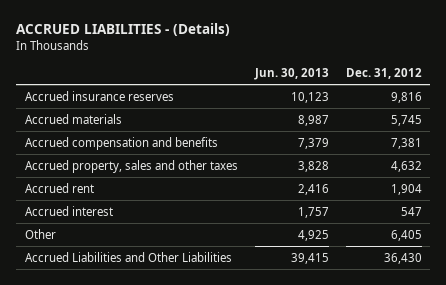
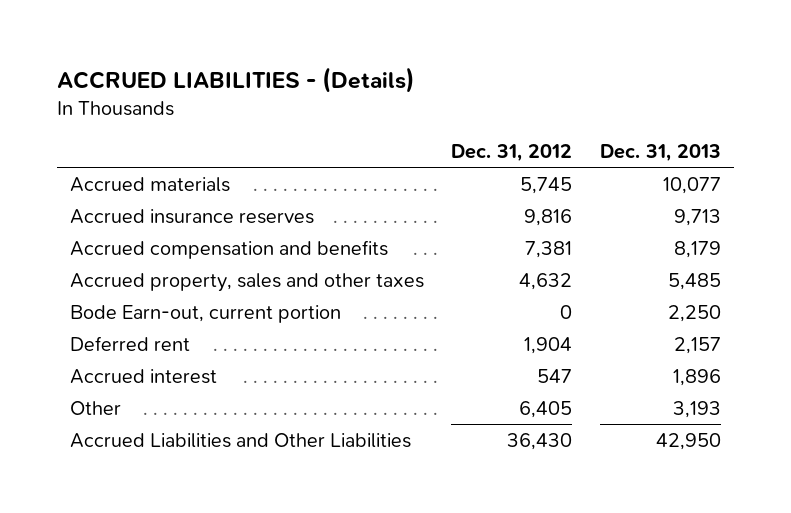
[253,67,329,80] Jun. 30, 2013 -> none
none -> [599,143,721,162] Dec. 31, 2013
[24,90,174,101] Accrued insurance reserves -> [70,208,315,224] Accrued insurance reserves
none -> [70,304,342,323] Bode Earn-out, current portion
[24,182,94,193] Accrued rent -> [70,335,191,351] Deferred rent

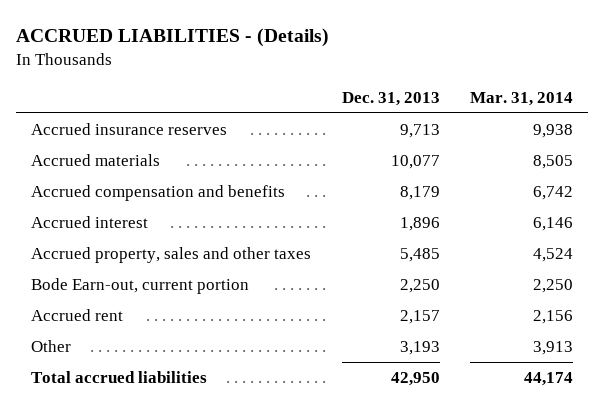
[451,143,573,162] Dec. 31, 2012 -> none
none -> [470,91,574,106] Mar. 31, 2014
[70,176,231,192] Accrued materials -> [30,154,160,167] Accrued materials
[70,368,218,384] Accrued interest -> [30,216,148,229] Accrued interest
[70,335,191,351] Deferred rent -> [30,309,123,322] Accrued rent
[70,432,412,448] Accrued Liabilities and Other Liabilities -> [30,371,207,384] Total accrued liabilities

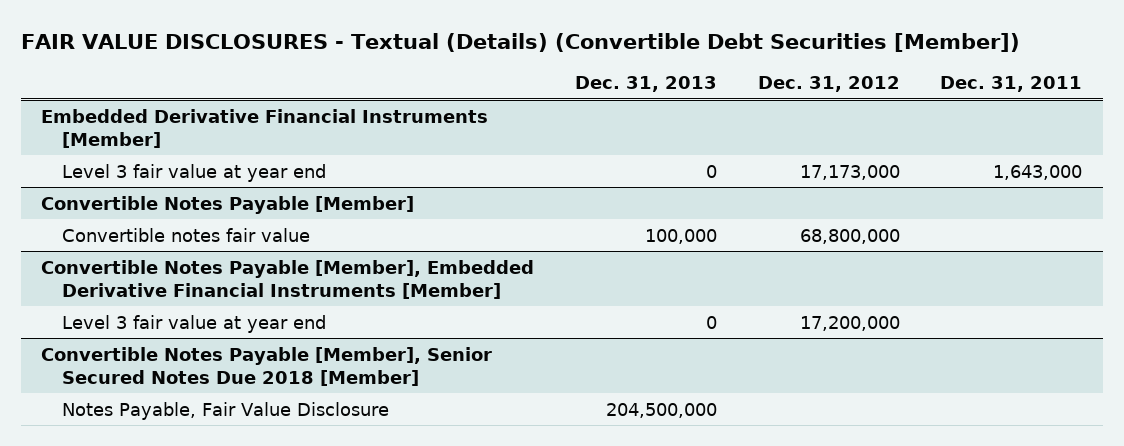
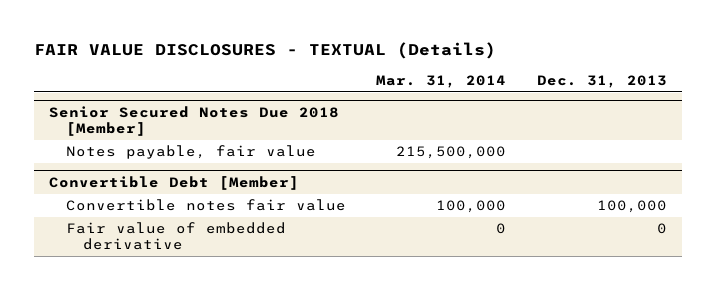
[20,32,1020,52] FAIR VALUE DISCLOSURES - Textual (Details) (Convertible Debt Securities [Member]) -> [33,41,496,59] FAIR VALUE DISCLOSURES - TEXTUAL (Details)
[757,75,900,92] Dec. 31, 2012 -> none
[940,75,1083,92] Dec. 31, 2011 -> none
none -> [376,74,507,88] Mar. 31, 2014
[41,108,489,148] Embedded Derivative Financial Instruments [Member] -> none
[62,163,327,182] Level 3 fair value at year end -> none
[41,195,415,214] Convertible Notes Payable [Member] -> none
none -> [49,106,340,137] Senior Secured Notes Due 2018 [Member]
none -> [65,145,316,160] Notes payable, fair value
none -> [49,176,300,191] Convertible Debt [Member]
[41,259,535,299] Convertible Notes Payable [Member], Embedded Derivative Financial Instruments [Member] -> none
[62,314,327,333] Level 3 fair value at year end -> none
[41,346,493,386] Convertible Notes Payable [Member], Senior Secured Notes Due 2018 [Member] -> none
[62,401,390,420] Notes Payable, Fair Value Disclosure -> none
none -> [65,222,286,251] Fair value of embedded derivative

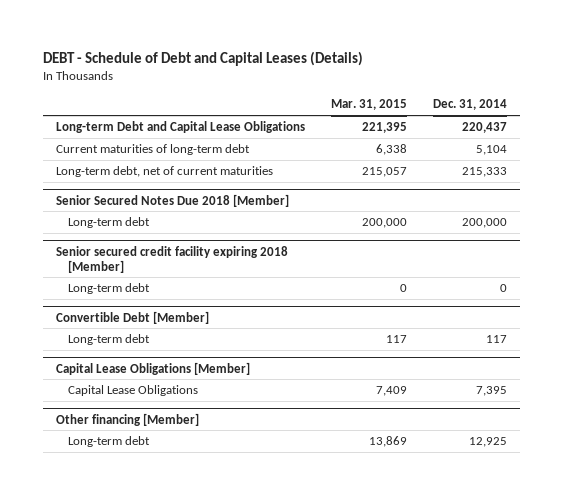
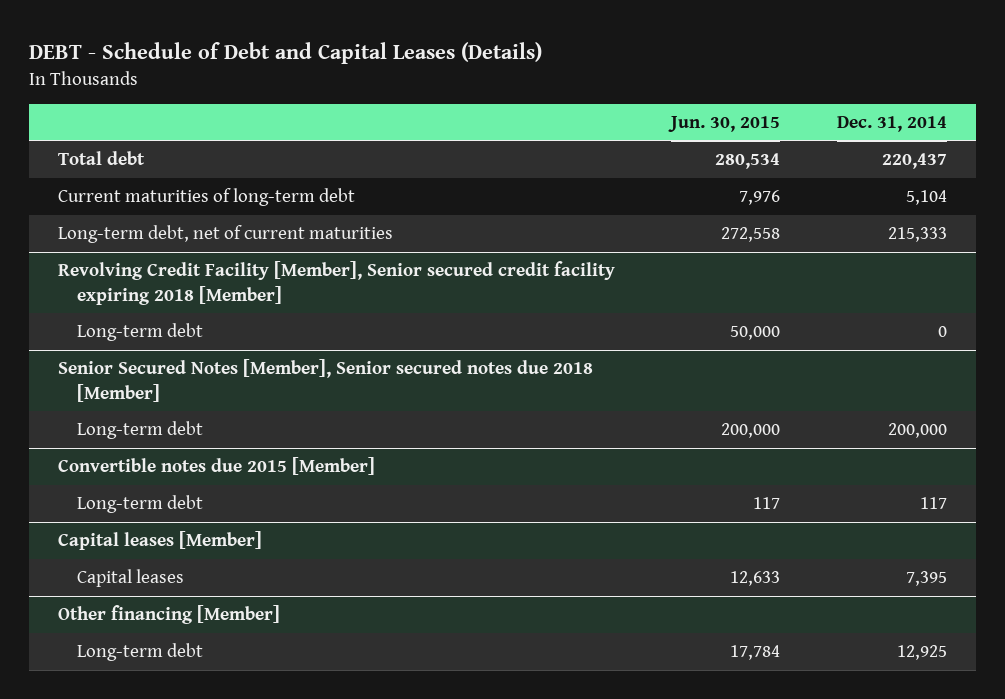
[331,99,408,111] Mar. 31, 2015 -> none
none -> [668,116,781,133] Jun. 30, 2015
[56,121,306,134] Long-term Debt and Capital Lease Obligations -> [57,151,145,166] Total debt
[56,193,290,207] Senior Secured Notes Due 2018 [Member] -> none
[67,217,150,229] Long-term debt -> none
[56,245,289,273] Senior secured credit facility expiring 2018 [Member] -> [57,261,615,305] Revolving Credit Facility [Member], Senior secured credit facility expiring 2018 [Member]
none -> [57,359,593,402] Senior Secured Notes [Member], Senior secured notes due 2018 [Member]
none -> [77,421,204,440] Long-term debt
[56,310,210,324] Convertible Debt [Member] -> [57,457,375,476] Convertible notes due 2015 [Member]
[56,361,251,375] Capital Lease Obligations [Member] -> [57,531,262,551] Capital leases [Member]
[67,385,198,397] Capital Lease Obligations -> [77,569,185,588] Capital leases

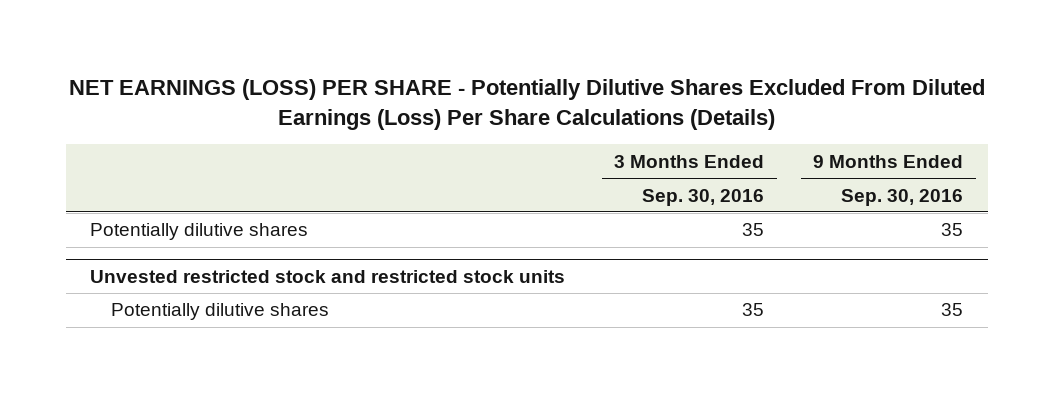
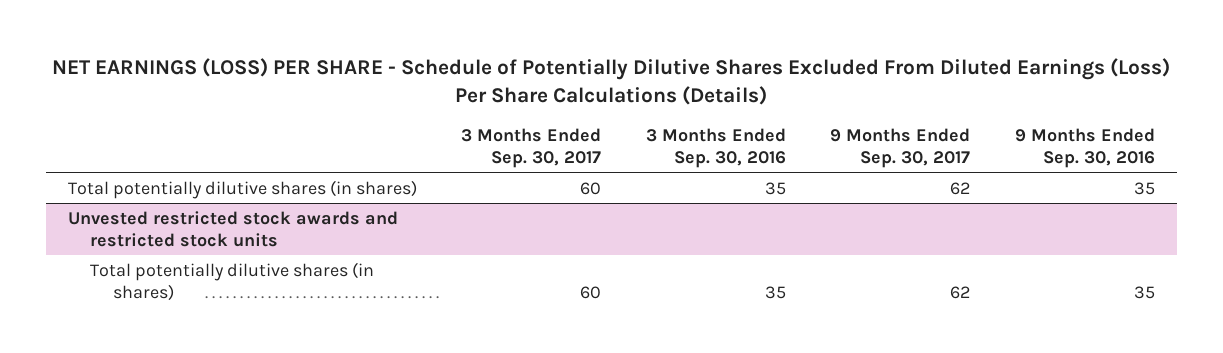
[68,79,985,131] NET EARNINGS (LOSS) PER SHARE - Potentially Dilutive Shares Excluded From Diluted Earnings (Loss) Per Share Calculations (Details) -> [52,57,1171,106] NET EARNINGS (LOSS) PER SHARE - Schedule of Potentially Dilutive Shares Excluded From Diluted Earnings (Loss) Per Share Calculations (Details)
none -> [461,127,602,169] 3 Months Ended Sep. 30, 2017
none -> [830,127,971,169] 9 Months Ended Sep. 30, 2017
[90,223,309,241] Potentially dilutive shares -> [68,179,418,199] Total potentially dilutive shares (in shares)
[90,269,566,283] Unvested restricted stock and restricted stock units -> [68,210,399,247] Unvested restricted stock awards and restricted stock units
[110,303,329,321] Potentially dilutive shares -> [90,261,375,301] Total potentially dilutive shares (in shares)

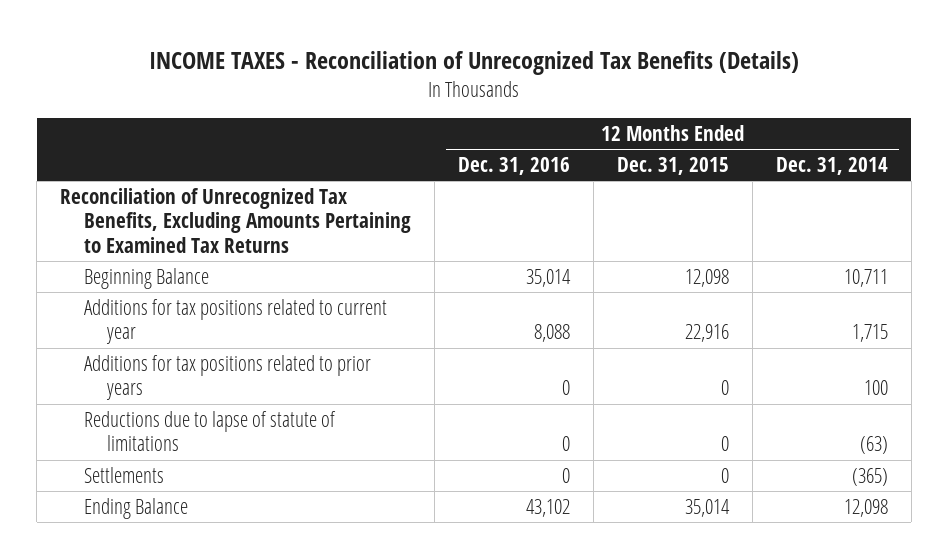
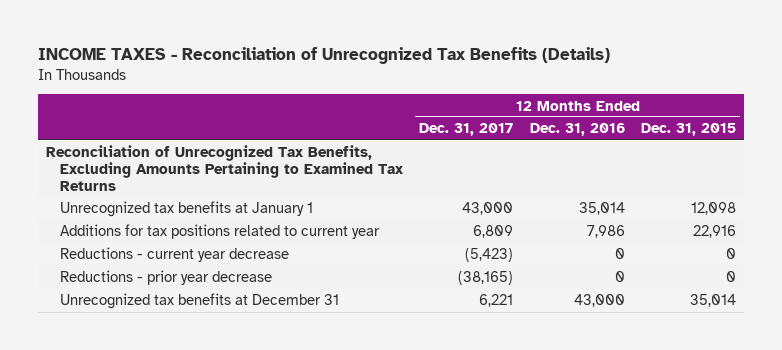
[775,157,888,176] Dec. 31, 2014 -> none
none -> [419,123,514,137] Dec. 31, 2017
[83,410,336,452] Reductions due to lapse of statute of limitations -> none
[83,466,164,483] Settlements -> none
[83,497,188,519] Ending Balance -> none
[83,267,209,289] Beginning Balance -> [60,201,314,218] Unrecognized tax benefits at January 1
[533,324,570,343] 8,088 -> [586,225,625,239] 7,986
none -> [60,247,290,263] Reductions - current year decrease
[83,354,371,401] Additions for tax positions related to prior years -> [60,270,273,286] Reductions - prior year decrease
none -> [60,293,340,310] Unrecognized tax benefits at December 31

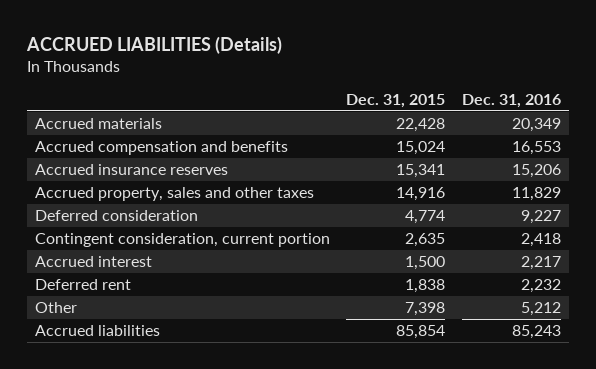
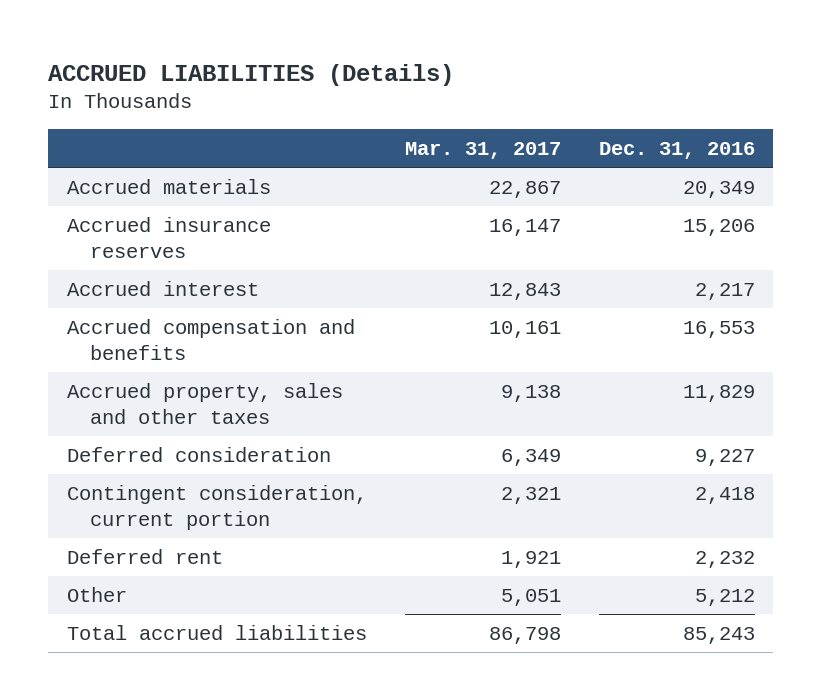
[346,93,446,108] Dec. 31, 2015 -> none
none -> [404,141,561,159] Mar. 31, 2017
[34,256,152,268] Accrued interest -> [67,280,260,296] Accrued interest
[34,141,288,156] Accrued compensation and benefits -> [67,318,356,361] Accrued compensation and benefits
[34,325,160,337] Accrued liabilities -> [67,624,368,640] Total accrued liabilities

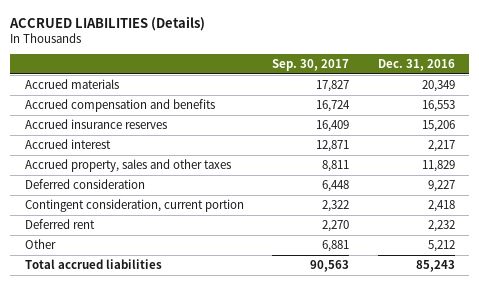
[404,141,561,159] Mar. 31, 2017 -> none
none -> [272,59,350,72] Sep. 30, 2017
[67,318,356,361] Accrued compensation and benefits -> [24,98,215,112] Accrued compensation and benefits

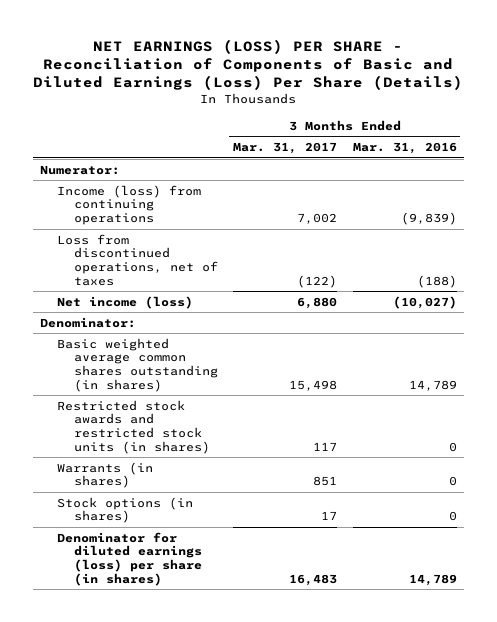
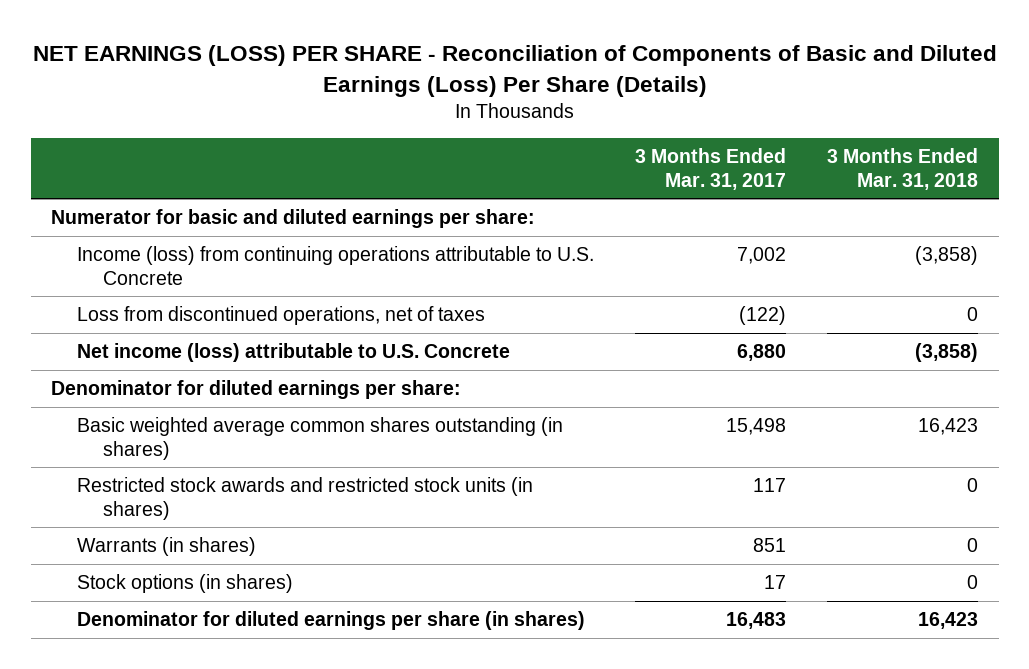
[352,142,457,155] Mar. 31, 2016 -> none
none -> [827,148,979,190] 3 Months Ended Mar. 31, 2018
[40,164,121,175] Numerator: -> [51,209,536,229] Numerator for basic and diluted earnings per share:
[57,184,202,225] Income (loss) from continuing operations -> [76,246,594,285] Income (loss) from continuing operations attributable to U.S. Concrete
[57,295,194,309] Net income (loss) -> [76,343,510,363] Net income (loss) attributable to U.S. Concrete
[40,316,137,328] Denominator: -> [51,380,462,400] Denominator for diluted earnings per share:
[57,531,202,586] Denominator for diluted earnings (loss) per share (in shares) -> [76,611,585,631] Denominator for diluted earnings per share (in shares)

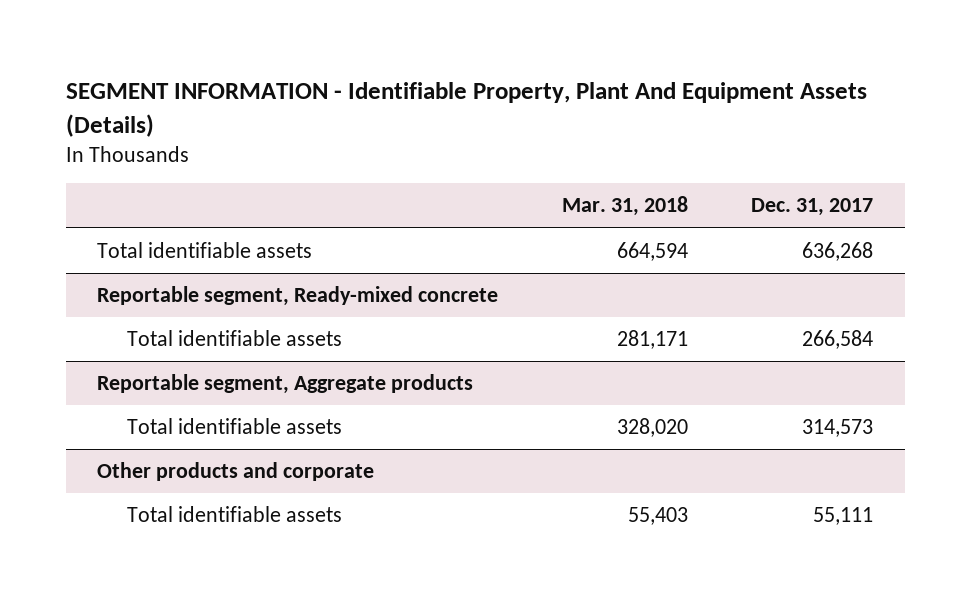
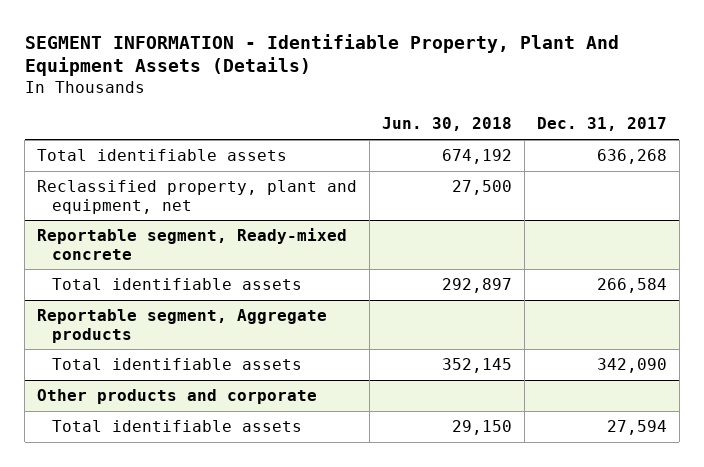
[561,196,688,217] Mar. 31, 2018 -> none
none -> [382,117,513,132] Jun. 30, 2018
none -> [37,179,358,214] Reclassified property, plant and equipment, net
[802,419,874,438] 314,573 -> [596,357,667,373] 342,090
[813,507,874,526] 55,111 -> [606,419,667,435] 27,594

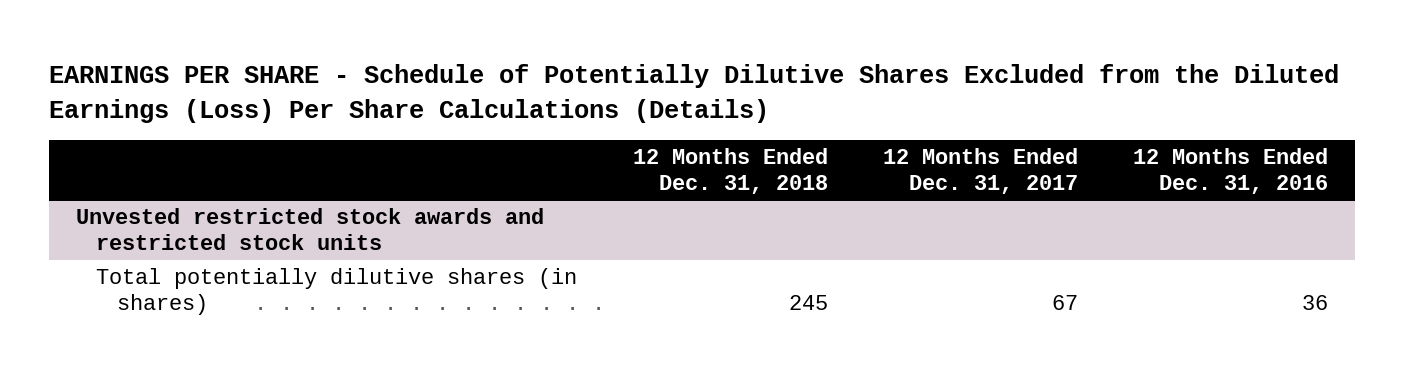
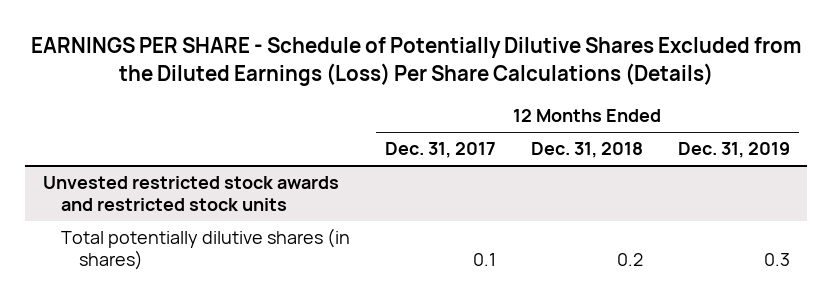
[1132,148,1328,194] 12 Months Ended Dec. 31, 2016 -> none
none -> [677,142,790,159] Dec. 31, 2019
[788,294,828,310] 245 -> [616,253,643,267] 0.2
[1051,294,1078,310] 67 -> [472,253,496,267] 0.1

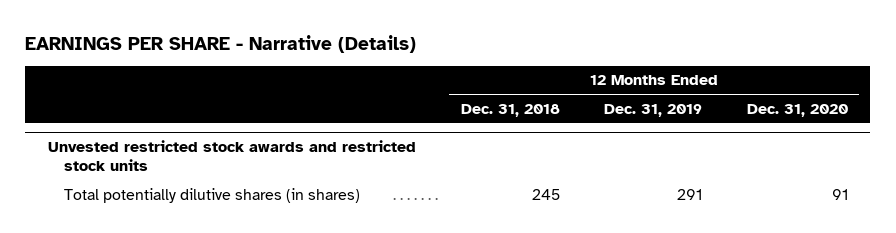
[31,37,802,87] EARNINGS PER SHARE - Schedule of Potentially Dilutive Shares Excluded from the Diluted Earnings (Loss) Per Share Calculations (Details) -> [25,35,417,54] EARNINGS PER SHARE - Narrative (Details)
[384,142,496,159] Dec. 31, 2017 -> none
none -> [747,103,849,117] Dec. 31, 2020
[616,253,643,267] 0.2 -> [531,188,560,200] 245
[763,253,790,267] 0.3 -> [677,188,703,200] 291

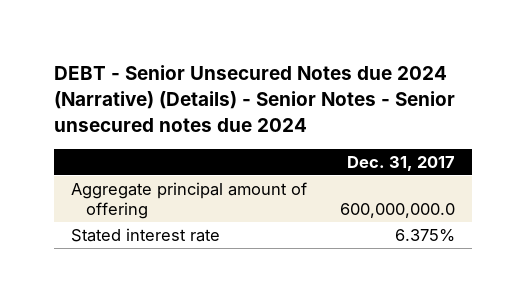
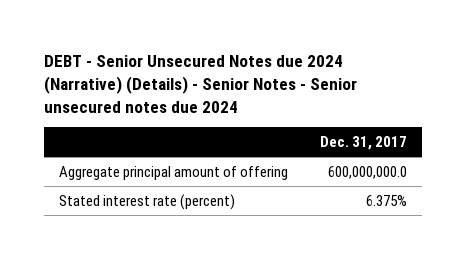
[71,228,221,243] Stated interest rate -> [59,193,236,210] Stated interest rate (percent)

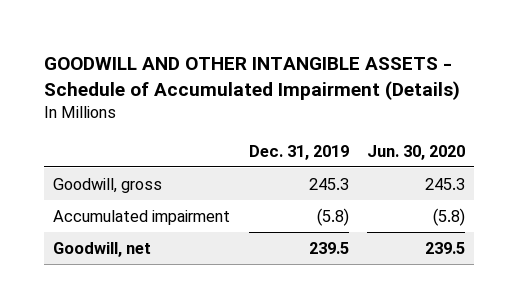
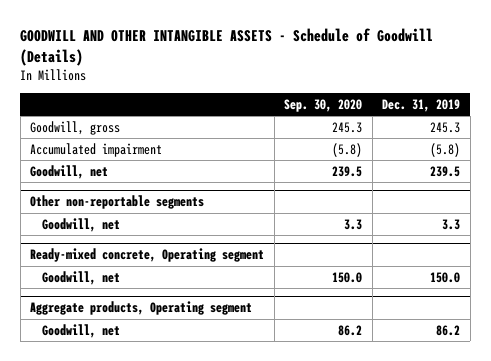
[44,56,461,100] GOODWILL AND OTHER INTANGIBLE ASSETS - Schedule of Accumulated Impairment (Details) -> [20,27,434,66] GOODWILL AND OTHER INTANGIBLE ASSETS - Schedule of Goodwill (Details)
[366,144,465,160] Jun. 30, 2020 -> none
none -> [284,98,363,112] Sep. 30, 2020
none -> [30,195,205,210] Other non-reportable segments
none -> [41,217,120,232] Goodwill, net
none -> [30,248,265,263] Ready-mixed concrete, Operating segment
none -> [41,270,120,285] Goodwill, net
none -> [30,301,253,316] Aggregate products, Operating segment
none -> [41,323,120,338] Goodwill, net

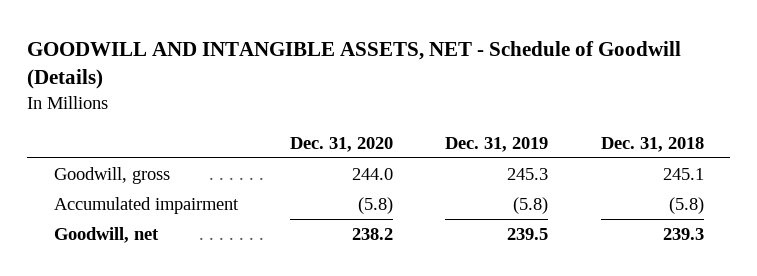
[20,27,434,66] GOODWILL AND OTHER INTANGIBLE ASSETS - Schedule of Goodwill (Details) -> [27,40,682,90] GOODWILL AND INTANGIBLE ASSETS, NET - Schedule of Goodwill (Details)
[284,98,363,112] Sep. 30, 2020 -> none
none -> [289,136,393,152] Dec. 31, 2020
none -> [600,136,704,152] Dec. 31, 2018
[30,195,205,210] Other non-reportable segments -> none
[41,217,120,232] Goodwill, net -> none
[30,248,265,263] Ready-mixed concrete, Operating segment -> none
[41,270,120,285] Goodwill, net -> none
[30,301,253,316] Aggregate products, Operating segment -> none
[41,323,120,338] Goodwill, net -> none

